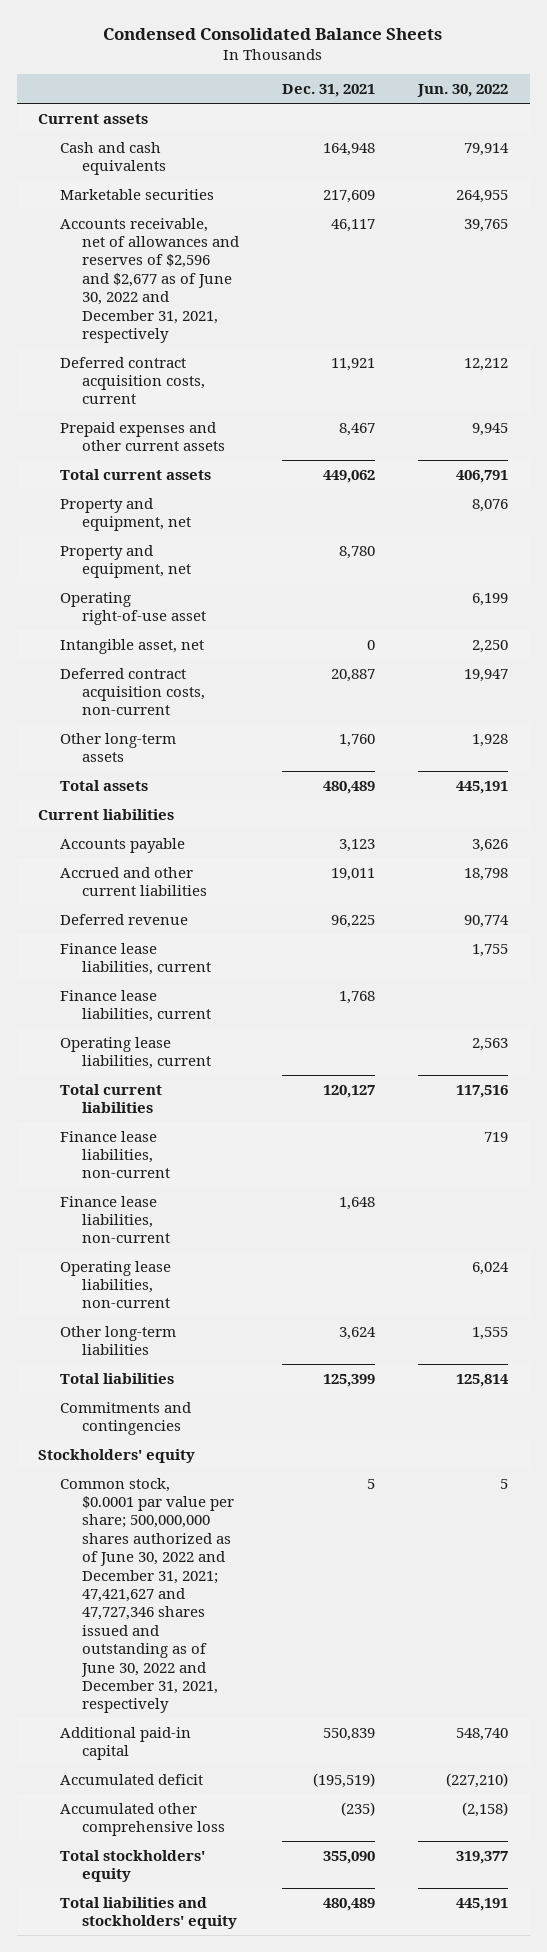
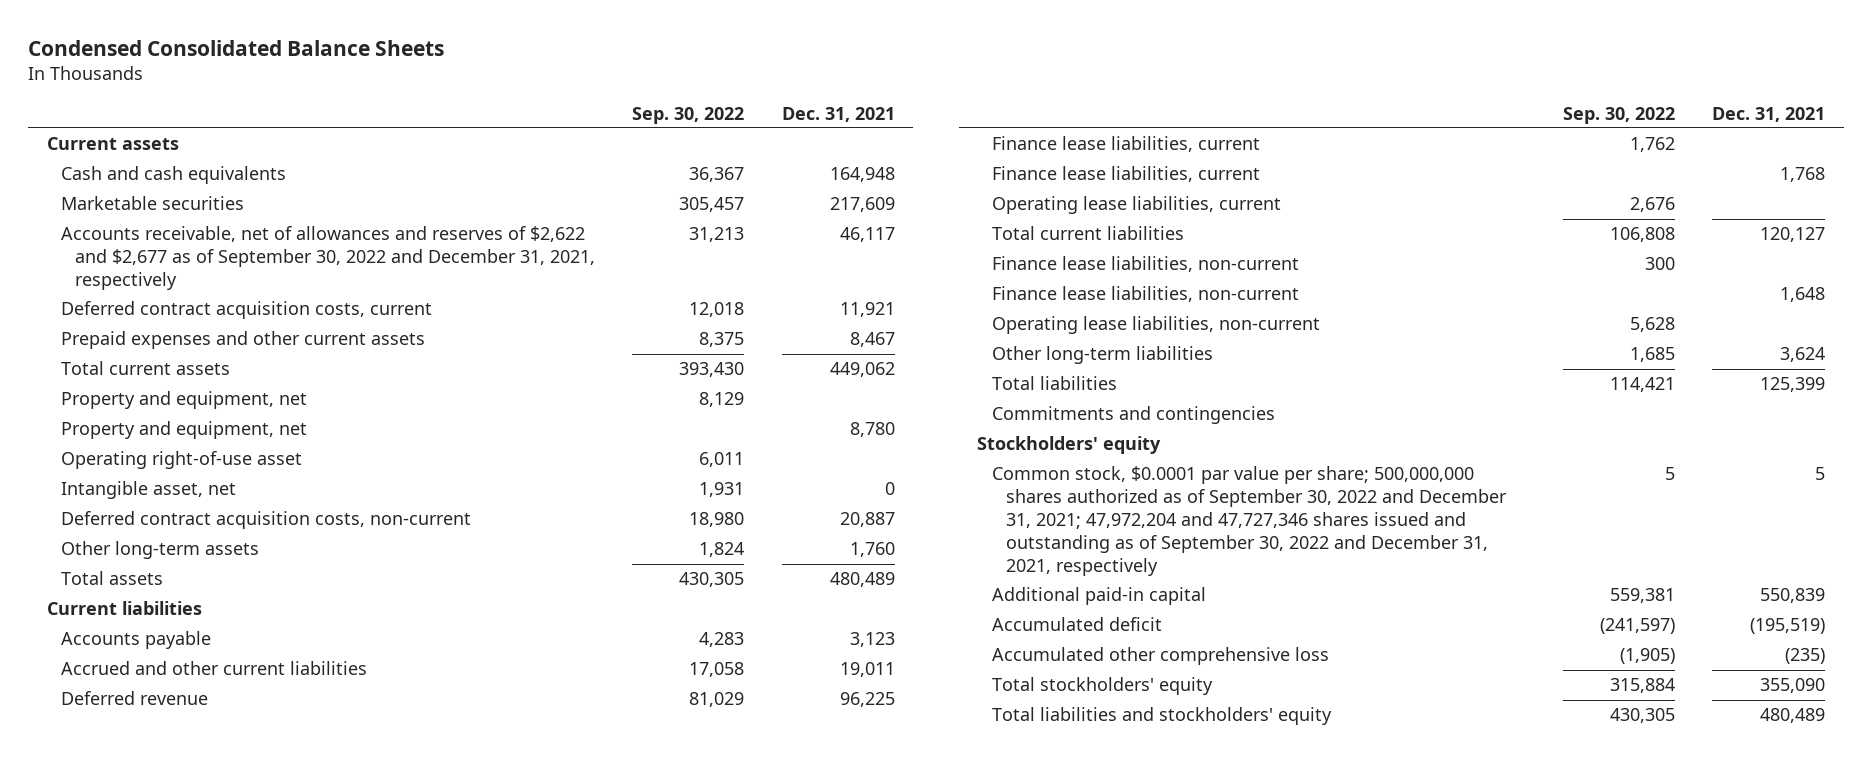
[417,84,509,98] Jun. 30, 2022 -> none
none -> [632,106,745,124] Sep. 30, 2022
[60,217,239,343] Accounts receivable, net of allowances and reserves of $2,596 and $2,677 as of June 30, 2022 and December 31, 2021, respectively -> [60,226,596,291] Accounts receivable, net of allowances and reserves of $2,622 and $2,677 as of September 30, 2022 and December 31, 2021, respectively
[60,1477,234,1714] Common stock, $0.0001 par value per share; 500,000,000 shares authorized as of June 30, 2022 and December 31, 2021; 47,421,627 and 47,727,346 shares issued and outstanding as of June 30, 2022 and December 31, 2021, respectively -> [991,466,1507,577] Common stock, $0.0001 par value per share; 500,000,000 shares authorized as of September 30, 2022 and December 31, 2021; 47,972,204 and 47,727,346 shares issued and outstanding as of September 30, 2022 and December 31, 2021, respectively

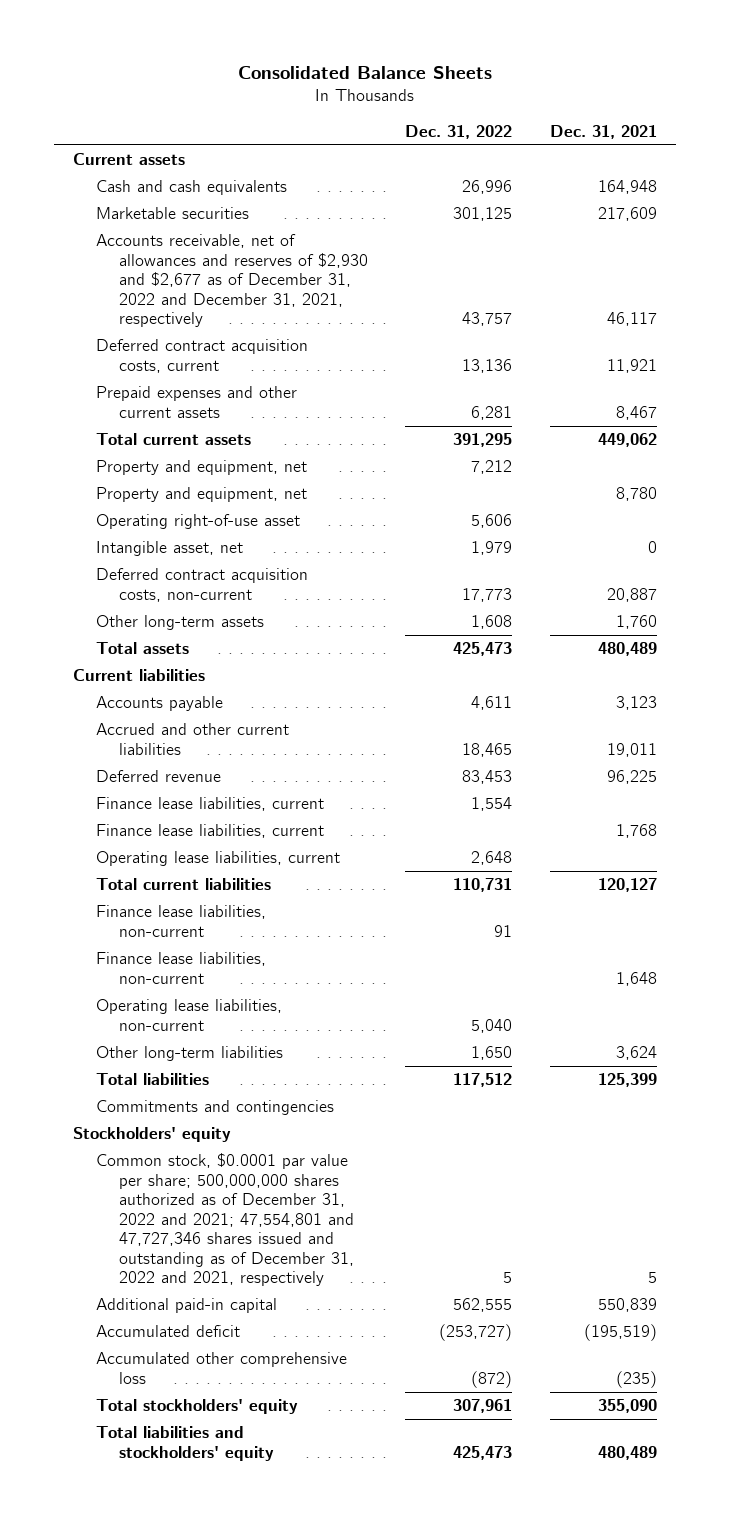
[27,40,444,57] Condensed Consolidated Balance Sheets -> [237,66,492,80] Consolidated Balance Sheets
[632,106,745,124] Sep. 30, 2022 -> none
none -> [405,124,513,139] Dec. 31, 2022
[60,226,596,291] Accounts receivable, net of allowances and reserves of $2,622 and $2,677 as of September 30, 2022 and December 31, 2021, respectively -> [95,234,368,328] Accounts receivable, net of allowances and reserves of $2,930 and $2,677 as of December 31, 2022 and December 31, 2021, respectively
[991,466,1507,577] Common stock, $0.0001 par value per share; 500,000,000 shares authorized as of September 30, 2022 and December 31, 2021; 47,972,204 and 47,727,346 shares issued and outstanding as of September 30, 2022 and December 31, 2021, respectively -> [95,1153,354,1287] Common stock, $0.0001 par value per share; 500,000,000 shares authorized as of December 31, 2022 and 2021; 47,554,801 and 47,727,346 shares issued and outstanding as of December 31, 2022 and 2021, respectively

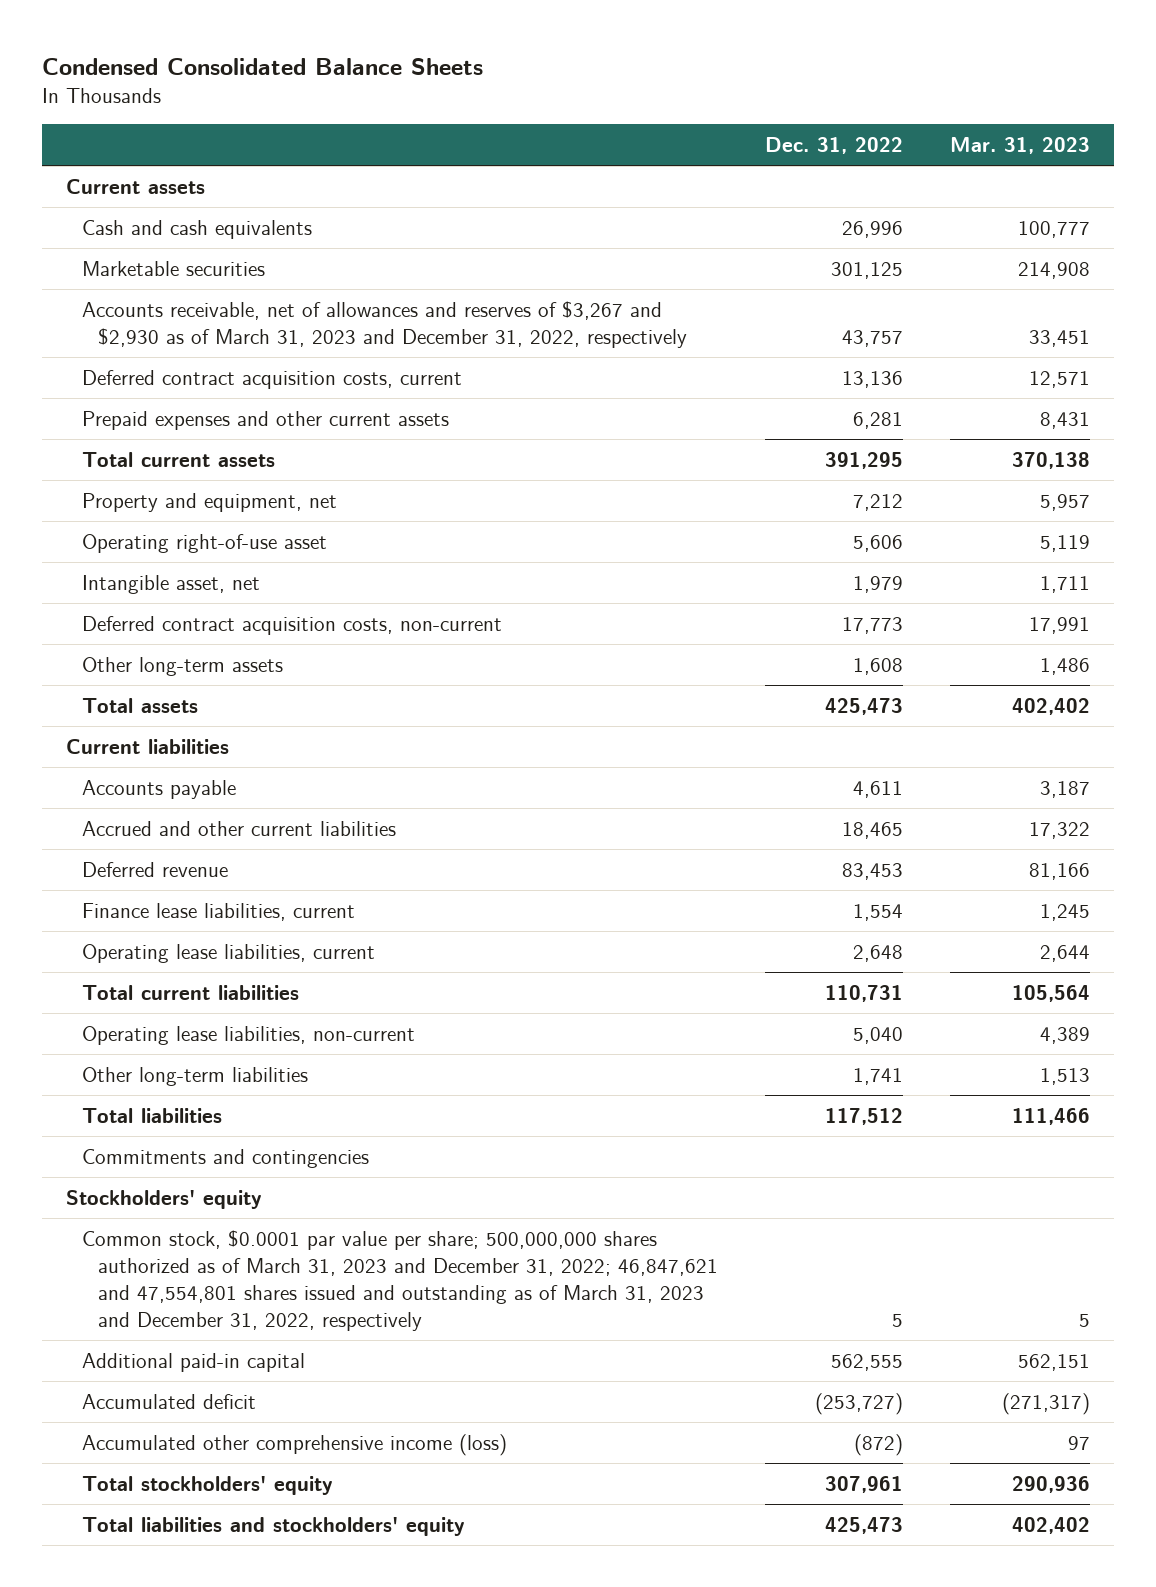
[237,66,492,80] Consolidated Balance Sheets -> [42,57,484,75] Condensed Consolidated Balance Sheets
[550,124,658,139] Dec. 31, 2021 -> none
none -> [950,137,1091,155] Mar. 31, 2023
[95,234,368,328] Accounts receivable, net of allowances and reserves of $2,930 and $2,677 as of December 31, 2022 and December 31, 2021, respectively -> [81,300,687,348] Accounts receivable, net of allowances and reserves of $3,267 and $2,930 as of March 31, 2023 and December 31, 2022, respectively
[95,487,307,503] Property and equipment, net -> none
[95,824,324,839] Finance lease liabilities, current -> none
[95,905,266,937] Finance lease liabilities, non-current -> none
[95,952,266,984] Finance lease liabilities, non-current -> none
[471,1046,513,1061] 1,650 -> [853,1067,904,1085] 1,741
[95,1153,354,1287] Common stock, $0.0001 par value per share; 500,000,000 shares authorized as of December 31, 2022 and 2021; 47,554,801 and 47,727,346 shares issued and outstanding as of December 31, 2022 and 2021, respectively -> [81,1229,718,1331] Common stock, $0.0001 par value per share; 500,000,000 shares authorized as of March 31, 2023 and December 31, 2022; 46,847,621 and 47,554,801 shares issued and outstanding as of March 31, 2023 and December 31, 2022, respectively
[95,1352,347,1384] Accumulated other comprehensive loss -> [81,1433,507,1456] Accumulated other comprehensive income (loss)

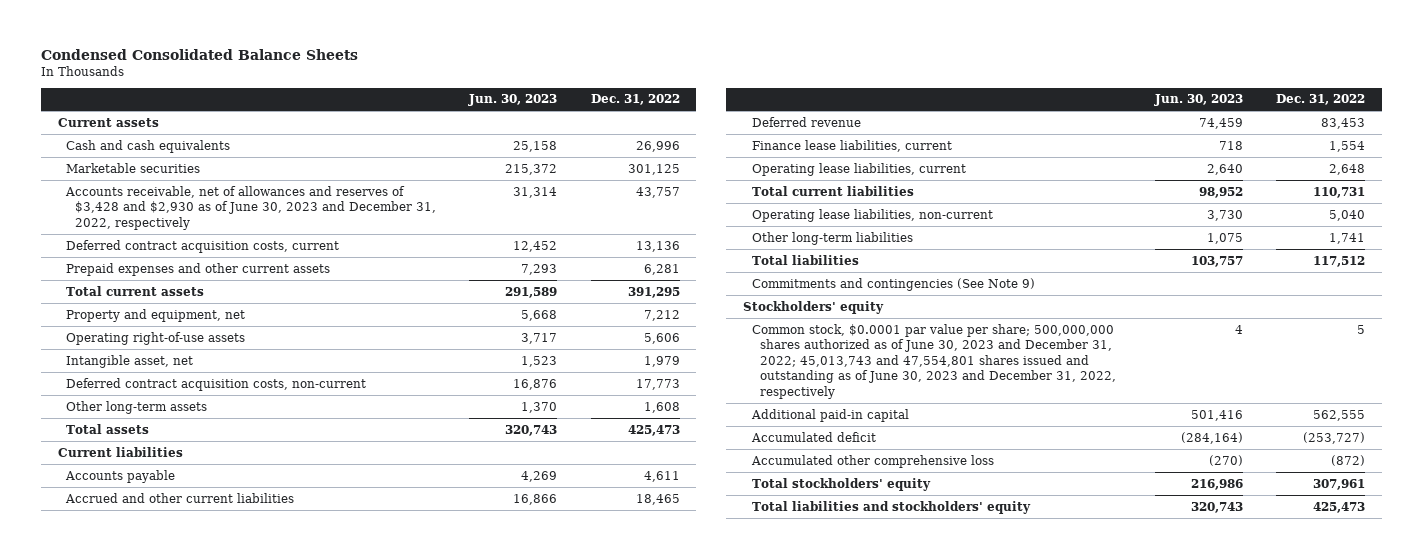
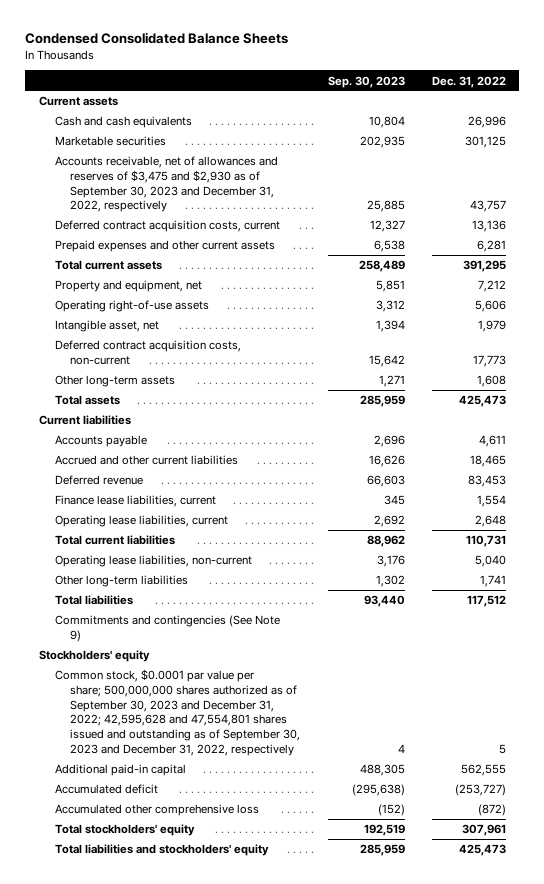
[468,94,558,107] Jun. 30, 2023 -> none
none -> [327,75,405,88] Sep. 30, 2023
[65,185,436,230] Accounts receivable, net of allowances and reserves of $3,428 and $2,930 as of June 30, 2023 and December 31, 2022, respectively -> [54,156,278,213] Accounts receivable, net of allowances and reserves of $3,475 and $2,930 as of September 30, 2023 and December 31, 2022, respectively
[751,323,1117,399] Common stock, $0.0001 par value per share; 500,000,000 shares authorized as of June 30, 2023 and December 31, 2022; 45,013,743 and 47,554,801 shares issued and outstanding as of June 30, 2023 and December 31, 2022, respectively -> [54,669,301,757] Common stock, $0.0001 par value per share; 500,000,000 shares authorized as of September 30, 2023 and December 31, 2022; 42,595,628 and 47,554,801 shares issued and outstanding as of September 30, 2023 and December 31, 2022, respectively

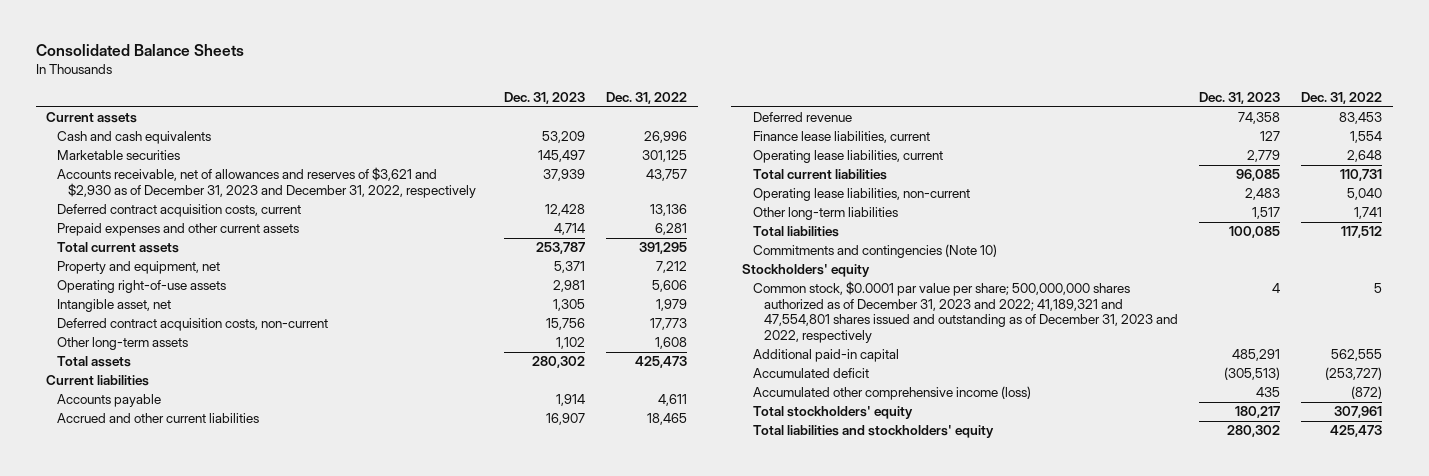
[25,32,289,45] Condensed Consolidated Balance Sheets -> [35,44,244,57] Consolidated Balance Sheets
[327,75,405,88] Sep. 30, 2023 -> none
none -> [503,92,585,105] Dec. 31, 2023
[54,156,278,213] Accounts receivable, net of allowances and reserves of $3,475 and $2,930 as of September 30, 2023 and December 31, 2022, respectively -> [57,167,477,198] Accounts receivable, net of allowances and reserves of $3,621 and $2,930 as of December 31, 2023 and December 31, 2022, respectively
[54,615,280,642] Commitments and contingencies (See Note 9) -> [752,244,997,259] Commitments and contingencies (Note 10)
[54,669,301,757] Common stock, $0.0001 par value per share; 500,000,000 shares authorized as of September 30, 2023 and December 31, 2022; 42,595,628 and 47,554,801 shares issued and outstanding as of September 30, 2023 and December 31, 2022, respectively -> [752,281,1178,343] Common stock, $0.0001 par value per share; 500,000,000 shares authorized as of December 31, 2023 and 2022; 41,189,321 and 47,554,801 shares issued and outstanding as of December 31, 2023 and 2022, respectively
[54,804,259,817] Accumulated other comprehensive loss -> [752,386,1031,401] Accumulated other comprehensive income (loss)

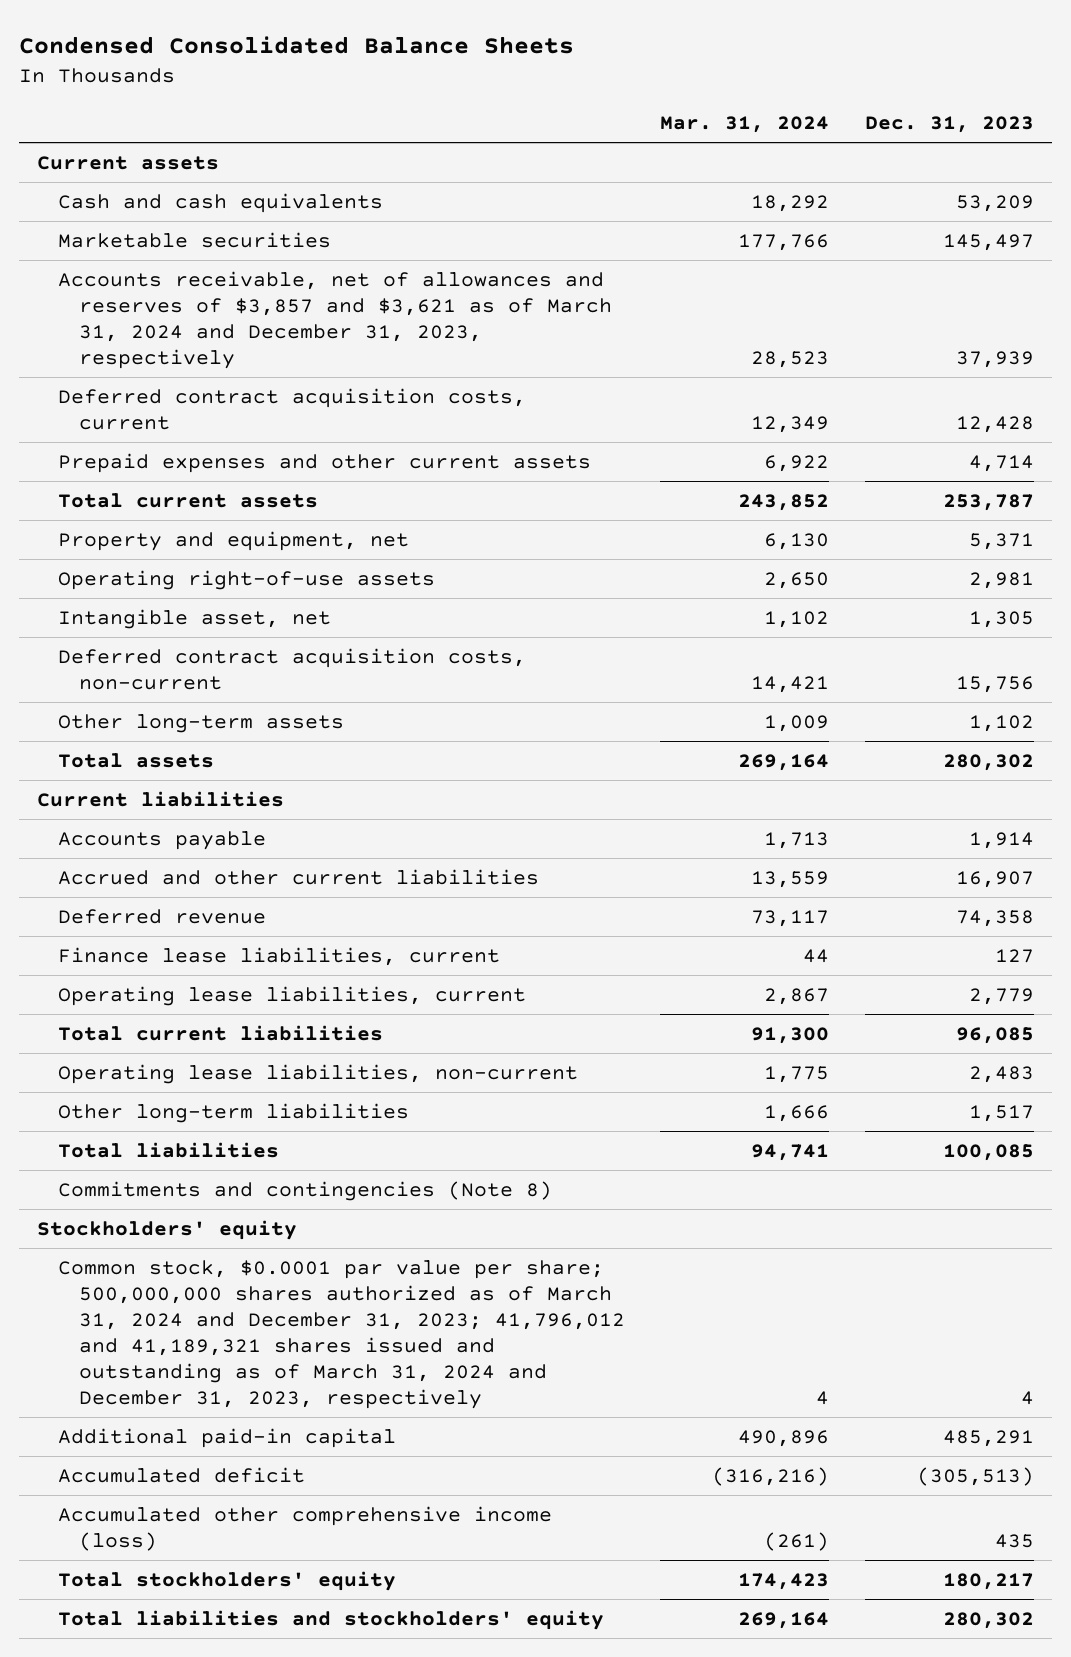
[35,44,244,57] Consolidated Balance Sheets -> [19,35,575,54] Condensed Consolidated Balance Sheets
[606,92,688,105] Dec. 31, 2022 -> none
none -> [660,116,830,134] Mar. 31, 2024
[57,167,477,198] Accounts receivable, net of allowances and reserves of $3,621 and $2,930 as of December 31, 2023 and December 31, 2022, respectively -> [57,270,612,369] Accounts receivable, net of allowances and reserves of $3,857 and $3,621 as of March 31, 2024 and December 31, 2023, respectively
[752,244,997,259] Commitments and contingencies (Note 10) -> [57,1180,552,1201] Commitments and contingencies (Note 8)
[752,281,1178,343] Common stock, $0.0001 par value per share; 500,000,000 shares authorized as of December 31, 2023 and 2022; 41,189,321 and 47,554,801 shares issued and outstanding as of December 31, 2023 and 2022, respectively -> [57,1259,625,1409] Common stock, $0.0001 par value per share; 500,000,000 shares authorized as of March 31, 2024 and December 31, 2023; 41,796,012 and 41,189,321 shares issued and outstanding as of March 31, 2024 and December 31, 2023, respectively

